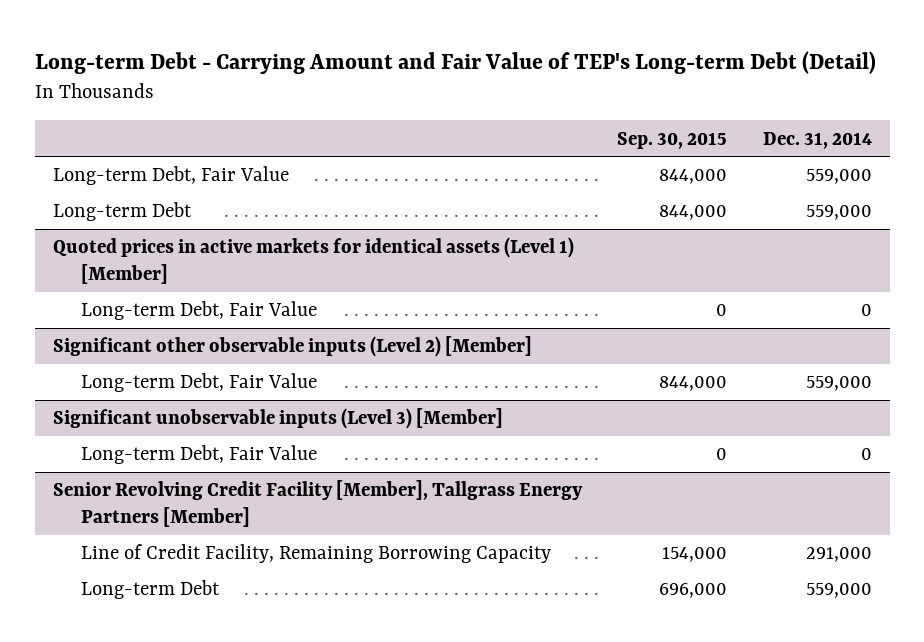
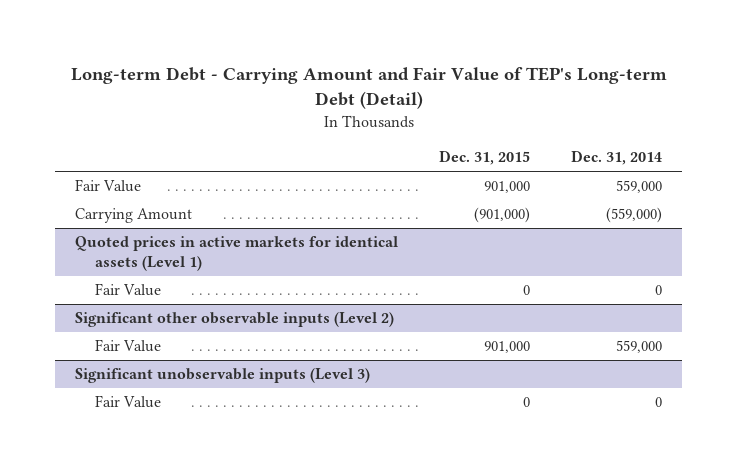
[617,131,728,149] Sep. 30, 2015 -> none
none -> [439,150,531,166] Dec. 31, 2015
[52,202,192,222] Long-term Debt -> none
[52,480,583,528] Senior Revolving Credit Facility [Member], Tallgrass Energy Partners [Member] -> none
[80,544,551,564] Line of Credit Facility, Remaining Borrowing Capacity -> none
[80,580,220,600] Long-term Debt -> none
[52,166,289,186] Long-term Debt, Fair Value -> [75,179,142,193] Fair Value
none -> [75,208,193,224] Carrying Amount
[52,237,574,285] Quoted prices in active markets for identical assets (Level 1) [Member] -> [75,236,399,271] Quoted prices in active markets for identical assets (Level 1)
[80,301,317,321] Long-term Debt, Fair Value -> [94,283,161,297] Fair Value
[52,336,532,358] Significant other observable inputs (Level 2) [Member] -> [75,312,395,328] Significant other observable inputs (Level 2)
[80,373,317,393] Long-term Debt, Fair Value -> [94,339,161,353] Fair Value
[52,408,503,430] Significant unobservable inputs (Level 3) [Member] -> [75,368,371,384] Significant unobservable inputs (Level 3)
[80,445,317,465] Long-term Debt, Fair Value -> [94,395,161,409] Fair Value

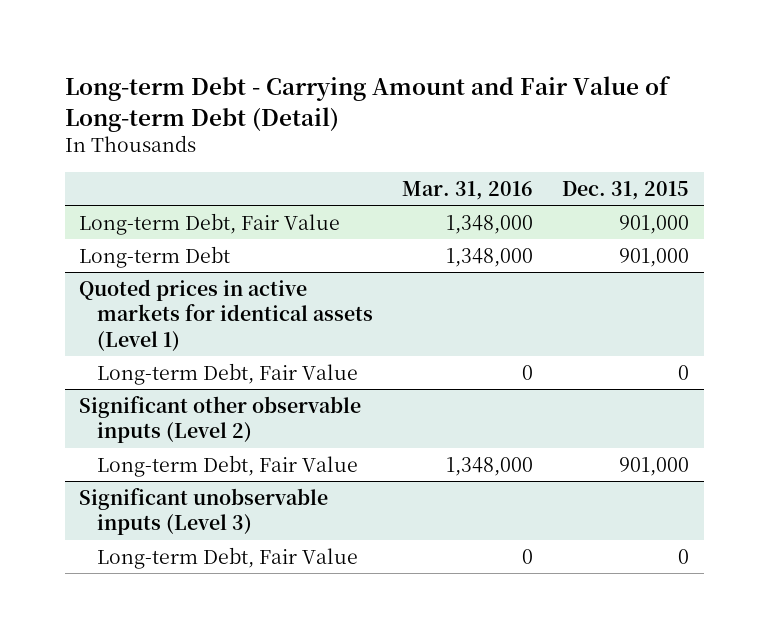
[70,67,667,110] Long-term Debt - Carrying Amount and Fair Value of TEP's Long-term Debt (Detail) -> [64,76,671,132] Long-term Debt - Carrying Amount and Fair Value of Long-term Debt (Detail)
[570,150,662,166] Dec. 31, 2014 -> none
none -> [401,180,533,200] Mar. 31, 2016
[75,208,193,224] Carrying Amount -> none
[75,179,142,193] Fair Value -> [79,212,341,235] Long-term Debt, Fair Value
none -> [79,245,231,268] Long-term Debt
[94,283,161,297] Fair Value -> [96,362,358,385] Long-term Debt, Fair Value
[94,339,161,353] Fair Value -> [96,454,358,477] Long-term Debt, Fair Value
[94,395,161,409] Fair Value -> [96,546,358,569] Long-term Debt, Fair Value

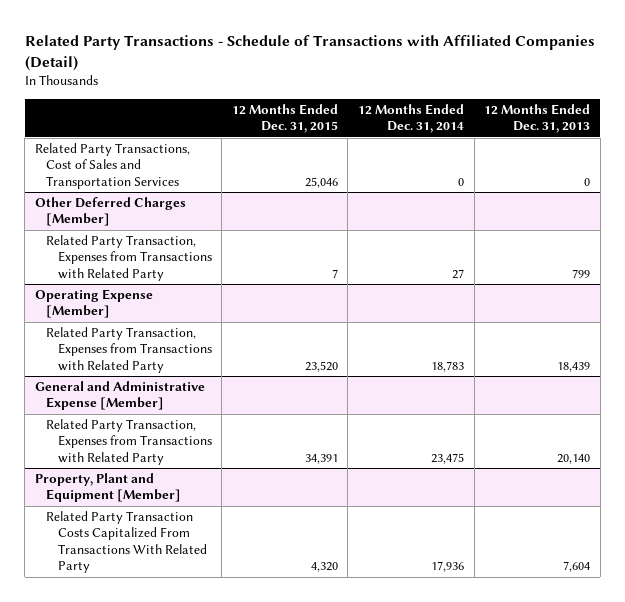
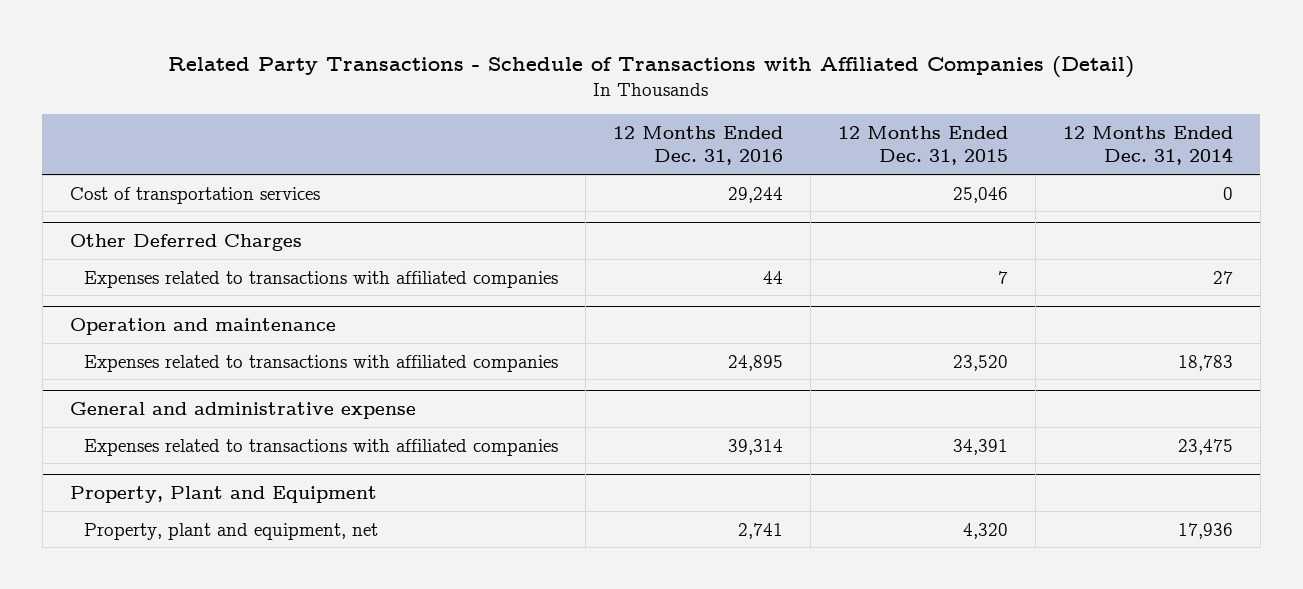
[484,104,591,134] 12 Months Ended Dec. 31, 2013 -> none
none -> [612,125,783,166] 12 Months Ended Dec. 31, 2016
[34,142,190,189] Related Party Transactions, Cost of Sales and Transportation Services -> [69,186,320,204] Cost of transportation services
[34,196,186,227] Other Deferred Charges [Member] -> [69,234,302,252] Other Deferred Charges
[46,234,212,281] Related Party Transaction, Expenses from Transactions with Related Party -> [83,270,558,288] Expenses related to transactions with affiliated companies
[34,288,153,319] Operating Expense [Member] -> [69,318,336,336] Operation and maintenance
[46,326,212,373] Related Party Transaction, Expenses from Transactions with Related Party -> [83,354,558,372] Expenses related to transactions with affiliated companies
[34,380,205,411] General and Administrative Expense [Member] -> [69,402,416,420] General and administrative expense
[46,418,212,465] Related Party Transaction, Expenses from Transactions with Related Party -> [83,438,558,456] Expenses related to transactions with affiliated companies
[34,472,182,503] Property, Plant and Equipment [Member] -> [69,486,377,504] Property, Plant and Equipment
[46,510,207,574] Related Party Transaction Costs Capitalized From Transactions With Related Party -> [83,522,378,540] Property, plant and equipment, net

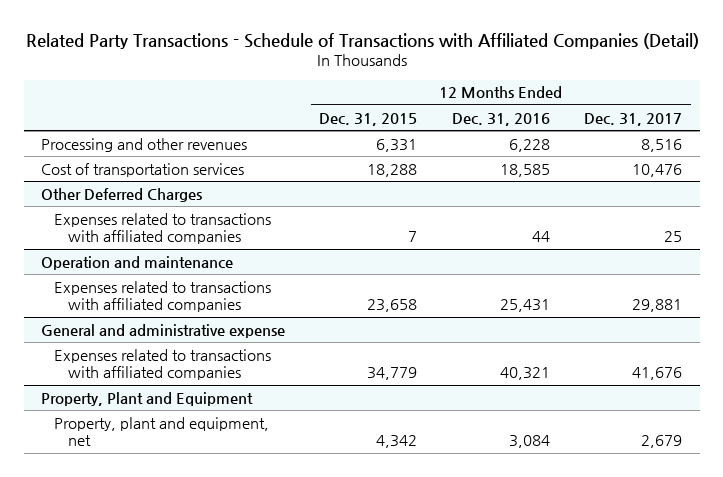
[1062,125,1233,166] 12 Months Ended Dec. 31, 2014 -> none
none -> [584,112,683,126] Dec. 31, 2017
none -> [41,137,248,152] Processing and other revenues
[727,186,783,203] 29,244 -> [499,163,550,177] 18,585
[952,186,1008,203] 25,046 -> [367,163,418,177] 18,288
[727,354,783,371] 24,895 -> [499,299,550,313] 25,431
[952,354,1008,371] 23,520 -> [367,299,418,313] 23,658
[727,438,783,455] 39,314 -> [499,367,550,381] 40,321
[952,438,1008,455] 34,391 -> [367,367,418,381] 34,779
[737,522,783,539] 2,741 -> [508,435,550,449] 3,084
[962,522,1008,539] 4,320 -> [376,435,418,449] 4,342

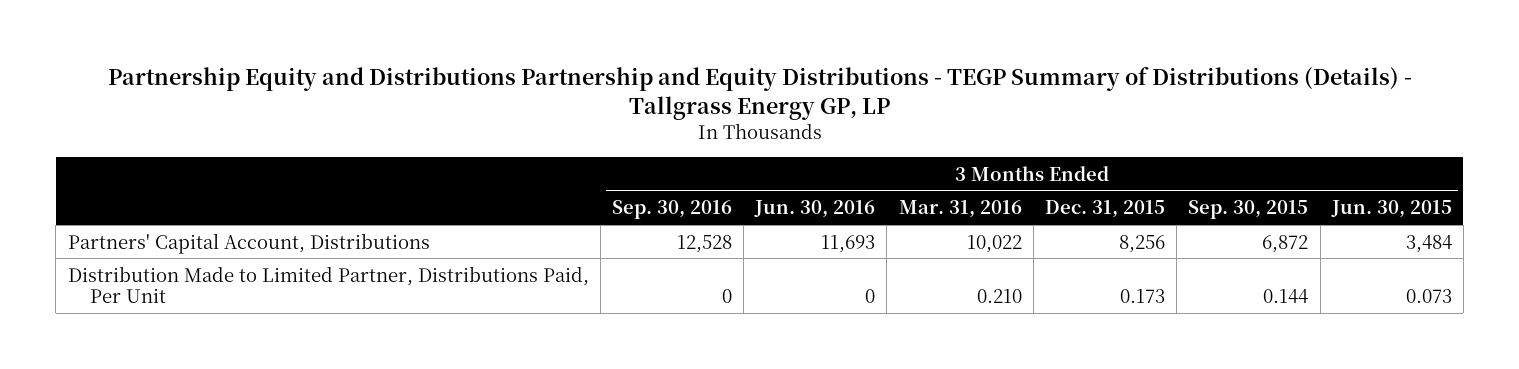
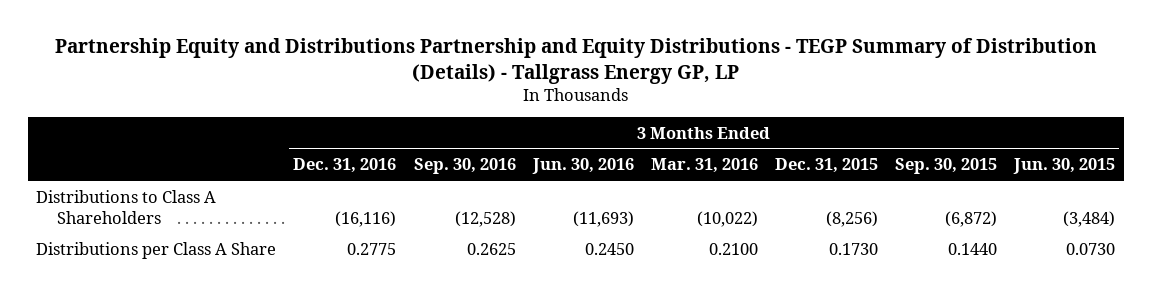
[107,66,1412,120] Partnership Equity and Distributions Partnership and Equity Distributions - TEGP Summary of Distributions (Details) - Tallgrass Energy GP, LP -> [54,38,1097,84] Partnership Equity and Distributions Partnership and Equity Distributions - TEGP Summary of Distribution (Details) - Tallgrass Energy GP, LP
none -> [293,158,397,174] Dec. 31, 2016
[67,232,430,254] Partners' Capital Account, Distributions -> none
[67,265,589,304] Distribution Made to Limited Partner, Distributions Paid, Per Unit -> none
none -> [36,189,217,224] Distributions to Class A Shareholders
none -> [36,241,277,259] Distributions per Class A Share

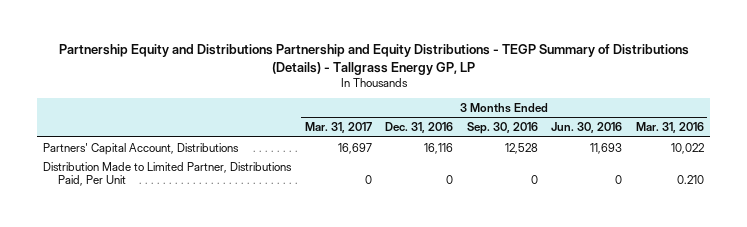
[54,38,1097,84] Partnership Equity and Distributions Partnership and Equity Distributions - TEGP Summary of Distribution (Details) - Tallgrass Energy GP, LP -> [58,44,689,75] Partnership Equity and Distributions Partnership and Equity Distributions - TEGP Summary of Distributions (Details) - Tallgrass Energy GP, LP
[774,158,878,174] Dec. 31, 2015 -> none
[894,158,997,175] Sep. 30, 2015 -> none
[1013,158,1116,175] Jun. 30, 2015 -> none
none -> [304,122,372,134] Mar. 31, 2017
[36,189,217,224] Distributions to Class A Shareholders -> none
[36,241,277,259] Distributions per Class A Share -> none
none -> [43,142,240,155] Partners' Capital Account, Distributions
none -> [43,161,293,187] Distribution Made to Limited Partner, Distributions Paid, Per Unit

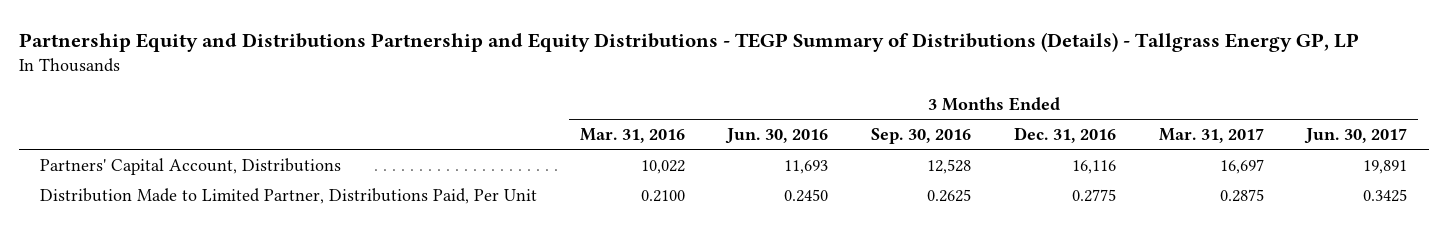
none -> [1304,128,1408,145] Jun. 30, 2017
[364,175,372,185] 0 -> [1219,188,1264,202] 0.2875
[446,175,454,185] 0 -> [1071,188,1116,202] 0.2775
[530,175,538,185] 0 -> [927,188,972,202] 0.2625
[615,175,623,185] 0 -> [784,188,829,202] 0.2450
[676,175,704,185] 0.210 -> [640,189,685,202] 0.2100

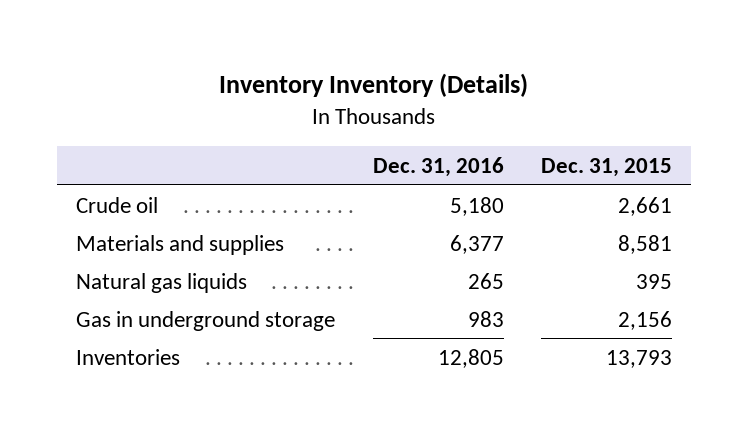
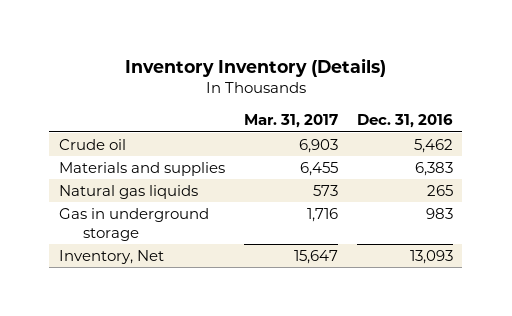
[540,158,672,178] Dec. 31, 2015 -> none
none -> [243,114,338,129] Mar. 31, 2017
[449,196,504,216] 5,180 -> [413,138,453,153] 5,462
[449,234,504,254] 6,377 -> [414,161,453,176] 6,383
[76,348,181,365] Inventories -> none
none -> [58,249,164,264] Inventory, Net

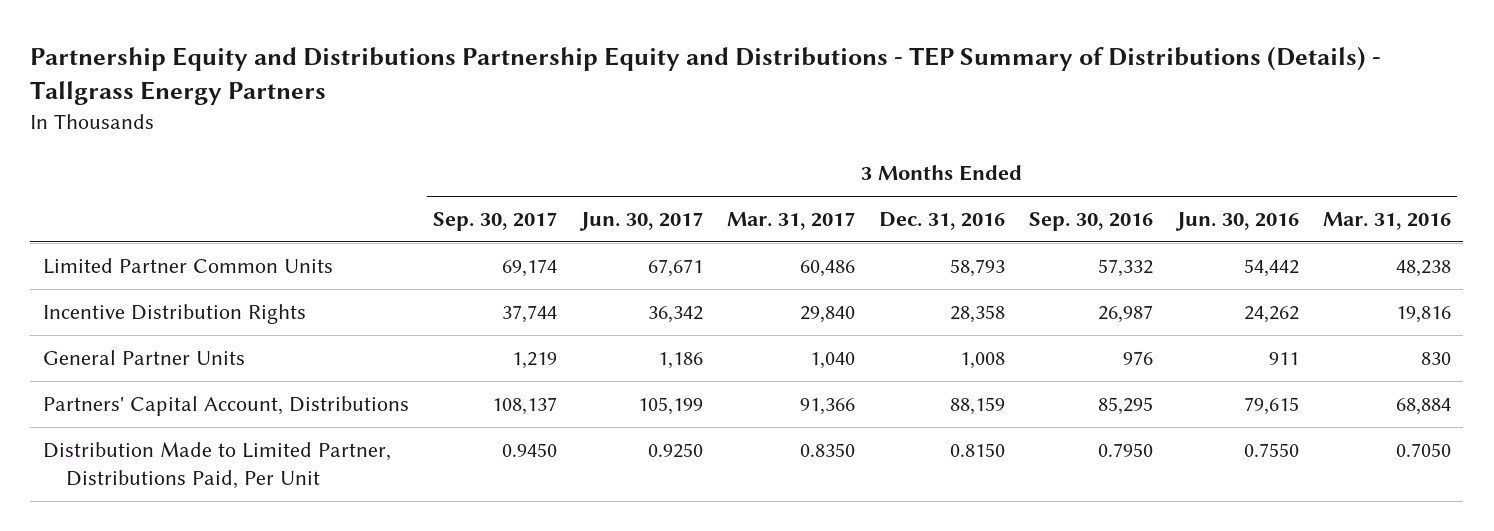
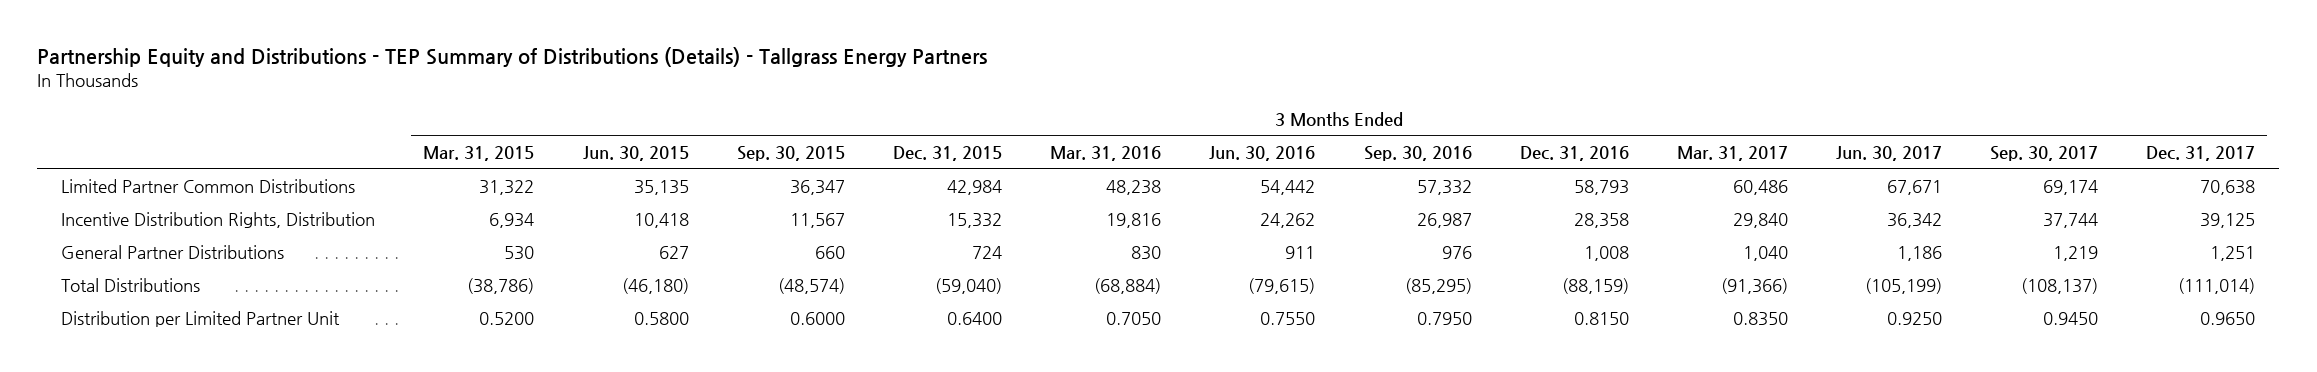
[30,45,1382,105] Partnership Equity and Distributions Partnership Equity and Distributions - TEP Summary of Distributions (Details) - Tallgrass Energy Partners -> [37,47,988,68] Partnership Equity and Distributions - TEP Summary of Distributions (Details) - Tallgrass Energy Partners
none -> [423,146,535,162] Mar. 31, 2015
none -> [582,146,689,162] Jun. 30, 2015
none -> [736,146,845,162] Sep. 30, 2015
none -> [892,146,1002,162] Dec. 31, 2015
none -> [2146,146,2256,162] Dec. 31, 2017
[42,257,333,274] Limited Partner Common Units -> [61,179,356,194] Limited Partner Common Distributions
[42,303,306,324] Incentive Distribution Rights -> [61,212,376,229] Incentive Distribution Rights, Distribution
[42,349,245,365] General Partner Units -> [61,245,285,260] General Partner Distributions
[42,395,409,416] Partners' Capital Account, Distributions -> [61,278,201,293] Total Distributions
[491,396,557,415] 108,137 -> [2021,278,2099,295] (108,137)
[637,396,703,415] 105,199 -> [1865,278,1943,295] (105,199)
[799,397,855,415] 91,366 -> [1720,278,1788,295] (91,366)
[949,396,1005,415] 88,159 -> [1561,278,1629,295] (88,159)
[1098,396,1154,415] 85,295 -> [1404,278,1472,295] (85,295)
[1244,396,1300,415] 79,615 -> [1248,278,1316,295] (79,615)
[1396,397,1452,415] 68,884 -> [1094,278,1162,295] (68,884)
[42,441,391,490] Distribution Made to Limited Partner, Distributions Paid, Per Unit -> [61,311,341,328] Distribution per Limited Partner Unit

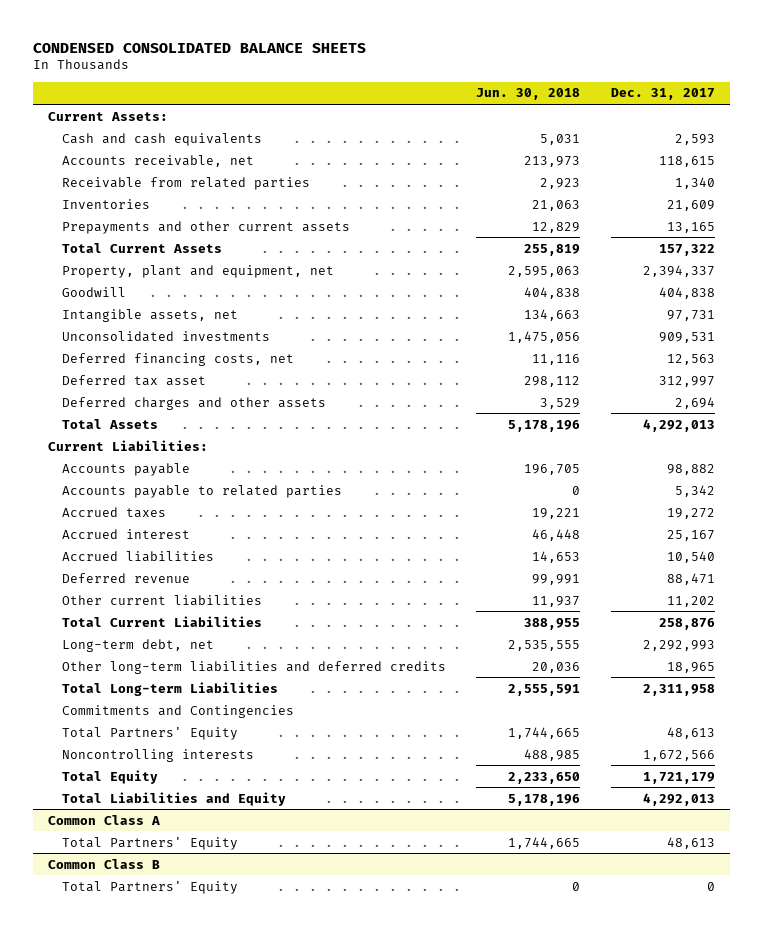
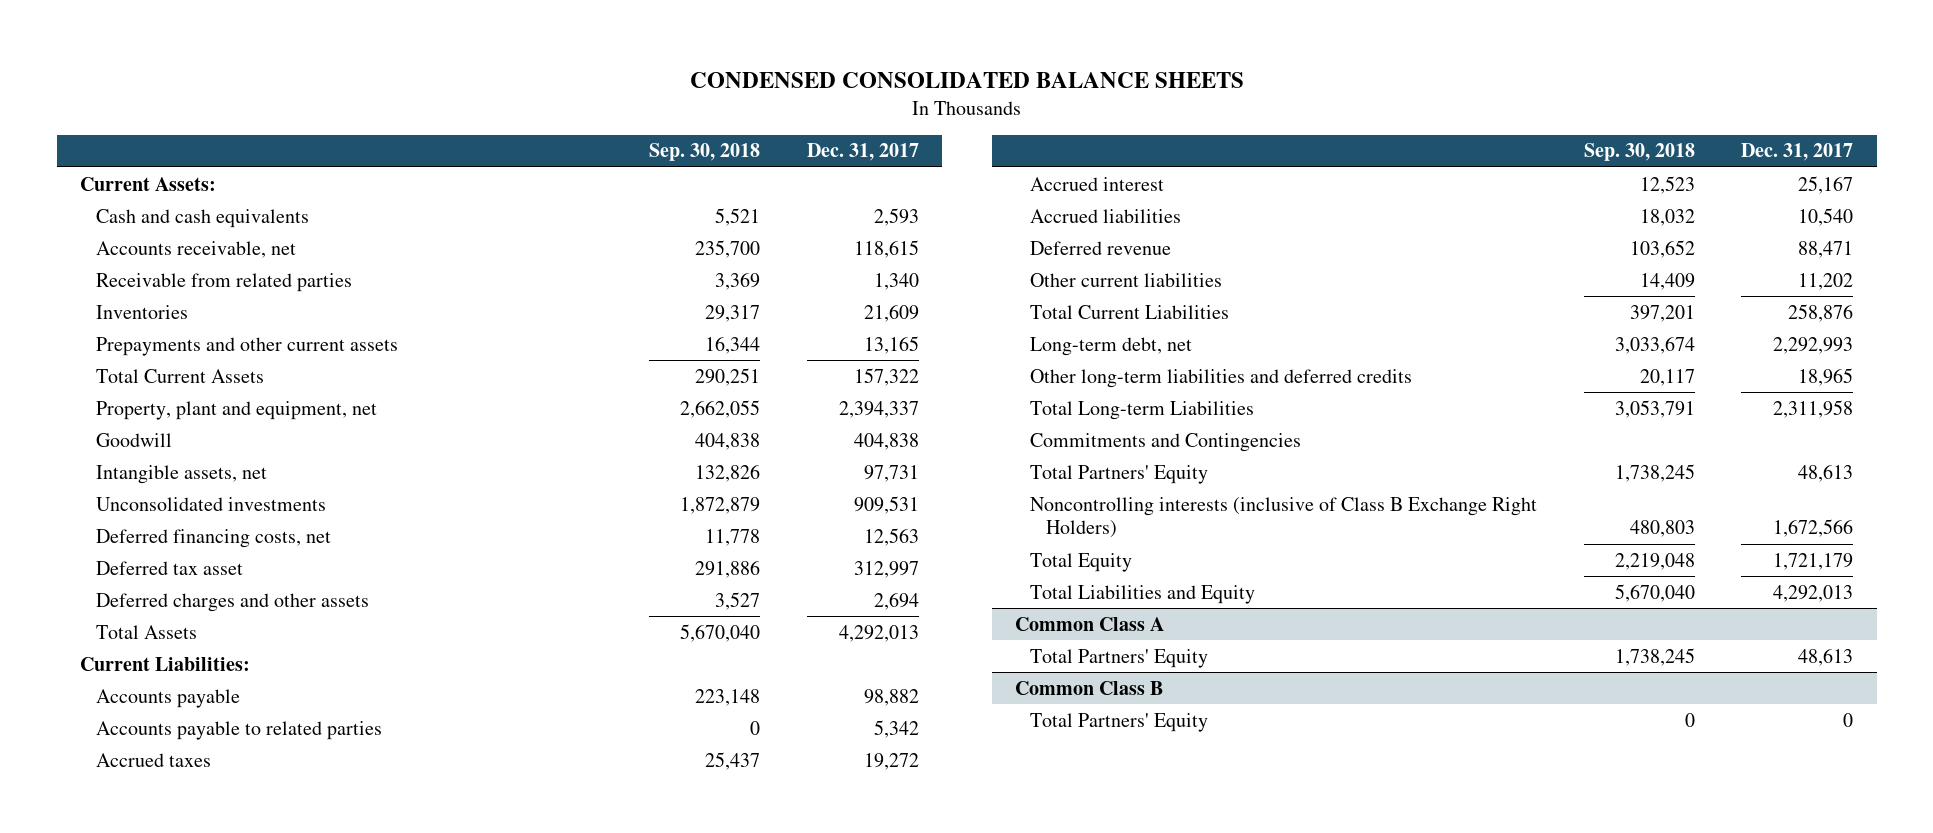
[476,88,581,101] Jun. 30, 2018 -> none
none -> [649,143,761,162] Sep. 30, 2018
[62,748,255,762] Noncontrolling interests -> [1030,496,1538,539] Noncontrolling interests (inclusive of Class B Exchange Right Holders)

